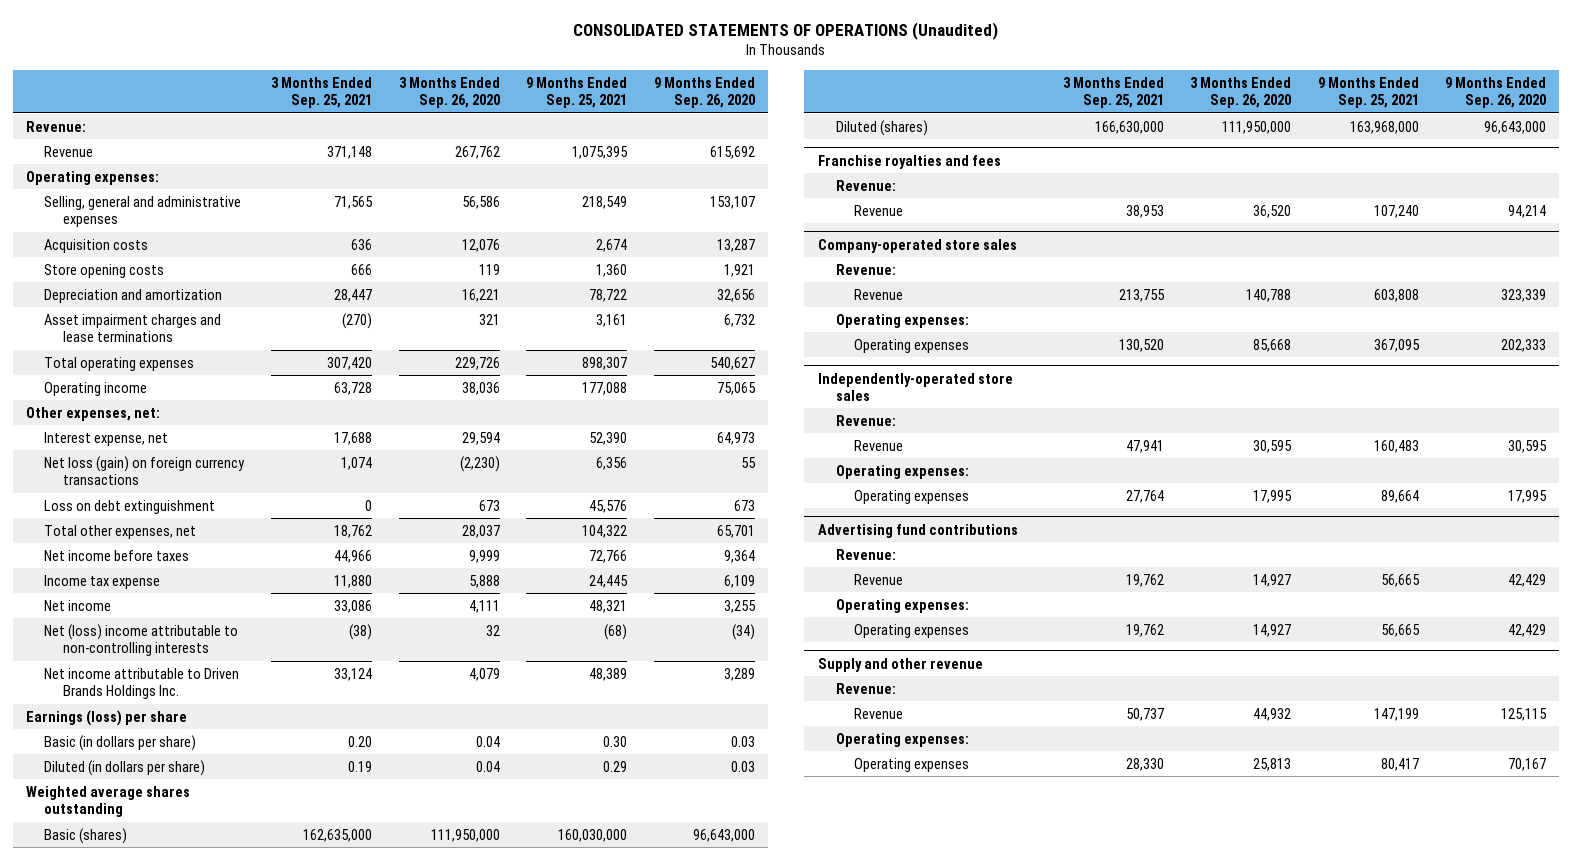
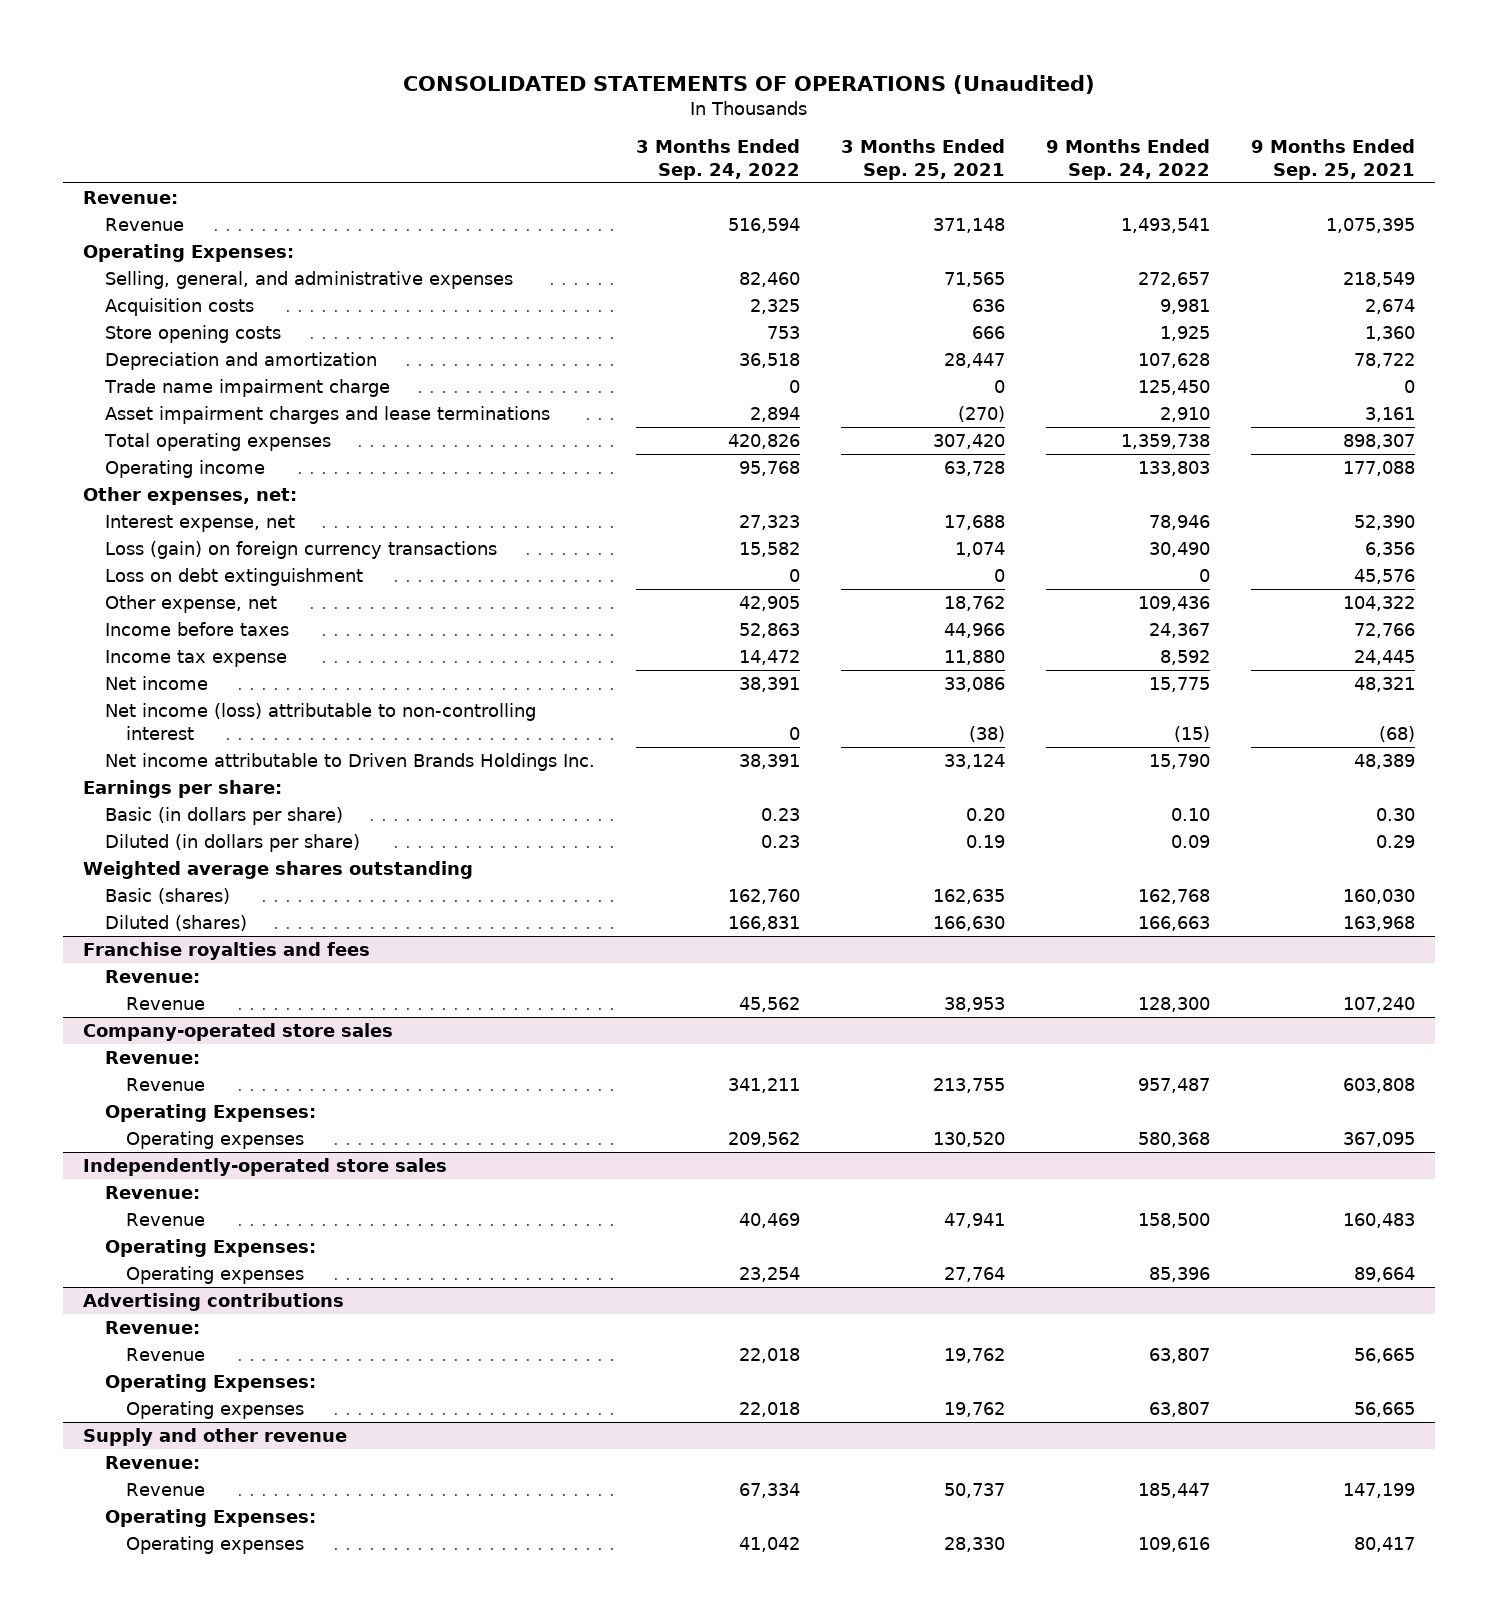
[398,76,500,109] 3 Months Ended Sep. 26, 2020 -> none
[653,76,755,109] 9 Months Ended Sep. 26, 2020 -> none
none -> [635,139,800,180] 3 Months Ended Sep. 24, 2022
none -> [1045,139,1210,180] 9 Months Ended Sep. 24, 2022
[26,170,160,185] Operating expenses: -> [83,244,295,263] Operating Expenses:
[44,195,242,228] Selling, general and administrative expenses -> [104,271,513,290] Selling, general, and administrative expenses
none -> [103,379,390,398] Trade name impairment charge
[44,455,246,486] Net loss (gain) on foreign currency transactions -> [104,541,497,560] Loss (gain) on foreign currency transactions
[44,524,197,539] Total other expenses, net -> [104,595,277,614] Other expense, net
[44,549,190,561] Net income before taxes -> [104,622,289,637] Income before taxes
[44,623,239,657] Net (loss) income attributable to non-controlling interests -> [104,703,536,740] Net income (loss) attributable to non-controlling interest
[26,709,188,726] Earnings (loss) per share -> [83,780,283,799] Earnings per share:
[303,828,373,842] 162,635,000 -> [932,889,1005,905] 162,635
[558,828,628,842] 160,030,000 -> [1342,889,1415,905] 160,030
[1094,120,1164,134] 166,630,000 -> [932,916,1005,932] 166,630
[1349,120,1419,134] 163,968,000 -> [1342,916,1415,932] 163,968
[835,313,969,328] Operating expenses: -> [104,1104,316,1123] Operating Expenses:
[835,464,969,479] Operating expenses: -> [104,1239,316,1258] Operating Expenses:
[817,523,1018,538] Advertising fund contributions -> [83,1293,345,1312] Advertising contributions
[835,598,969,613] Operating expenses: -> [104,1374,316,1393] Operating Expenses:
[835,732,969,747] Operating expenses: -> [104,1509,316,1528] Operating Expenses:

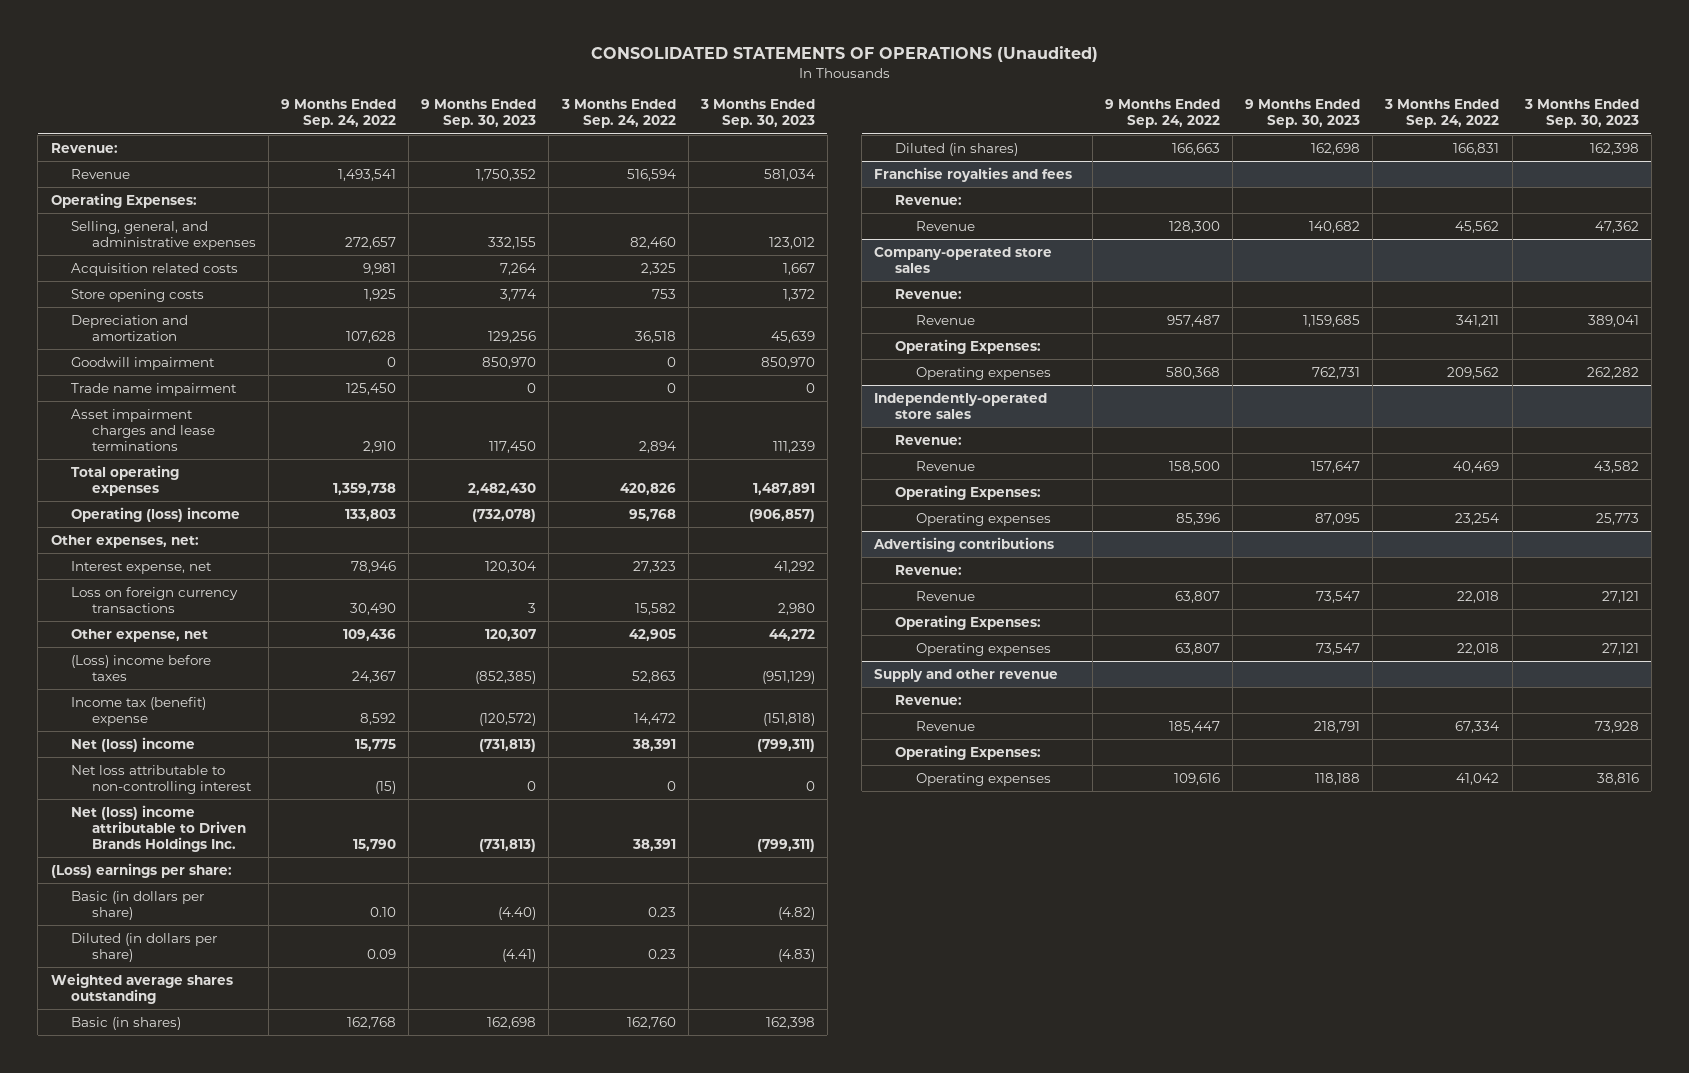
[840,139,1005,180] 3 Months Ended Sep. 25, 2021 -> none
[1250,139,1415,180] 9 Months Ended Sep. 25, 2021 -> none
none -> [421,99,537,129] 9 Months Ended Sep. 30, 2023
none -> [699,99,815,129] 3 Months Ended Sep. 30, 2023
[104,298,254,317] Acquisition costs -> [71,262,239,276] Acquisition related costs
none -> [71,356,216,370] Goodwill impairment
[103,379,390,398] Trade name impairment charge -> [71,382,238,396] Trade name impairment
[104,460,265,479] Operating income -> [71,506,241,522] Operating (loss) income
[104,568,363,587] Loss on debt extinguishment -> none
[104,541,497,560] Loss (gain) on foreign currency transactions -> [71,586,239,613] Loss on foreign currency transactions
[104,622,289,637] Income before taxes -> [71,654,212,681] (Loss) income before taxes
[104,650,287,668] Income tax expense -> [71,696,207,726] Income tax (benefit) expense
[104,676,208,691] Net income -> [71,736,196,752] Net (loss) income
[104,703,536,740] Net income (loss) attributable to non-controlling interest -> [71,764,252,794] Net loss attributable to non-controlling interest
[104,753,595,772] Net income attributable to Driven Brands Holdings Inc. -> [71,804,246,852] Net (loss) income attributable to Driven Brands Holdings Inc.
[83,780,283,799] Earnings per share: -> [50,862,232,878] (Loss) earnings per share:
[104,888,230,905] Basic (shares) -> [71,1016,182,1030] Basic (in shares)
[104,915,247,932] Diluted (shares) -> [895,142,1019,156] Diluted (in shares)

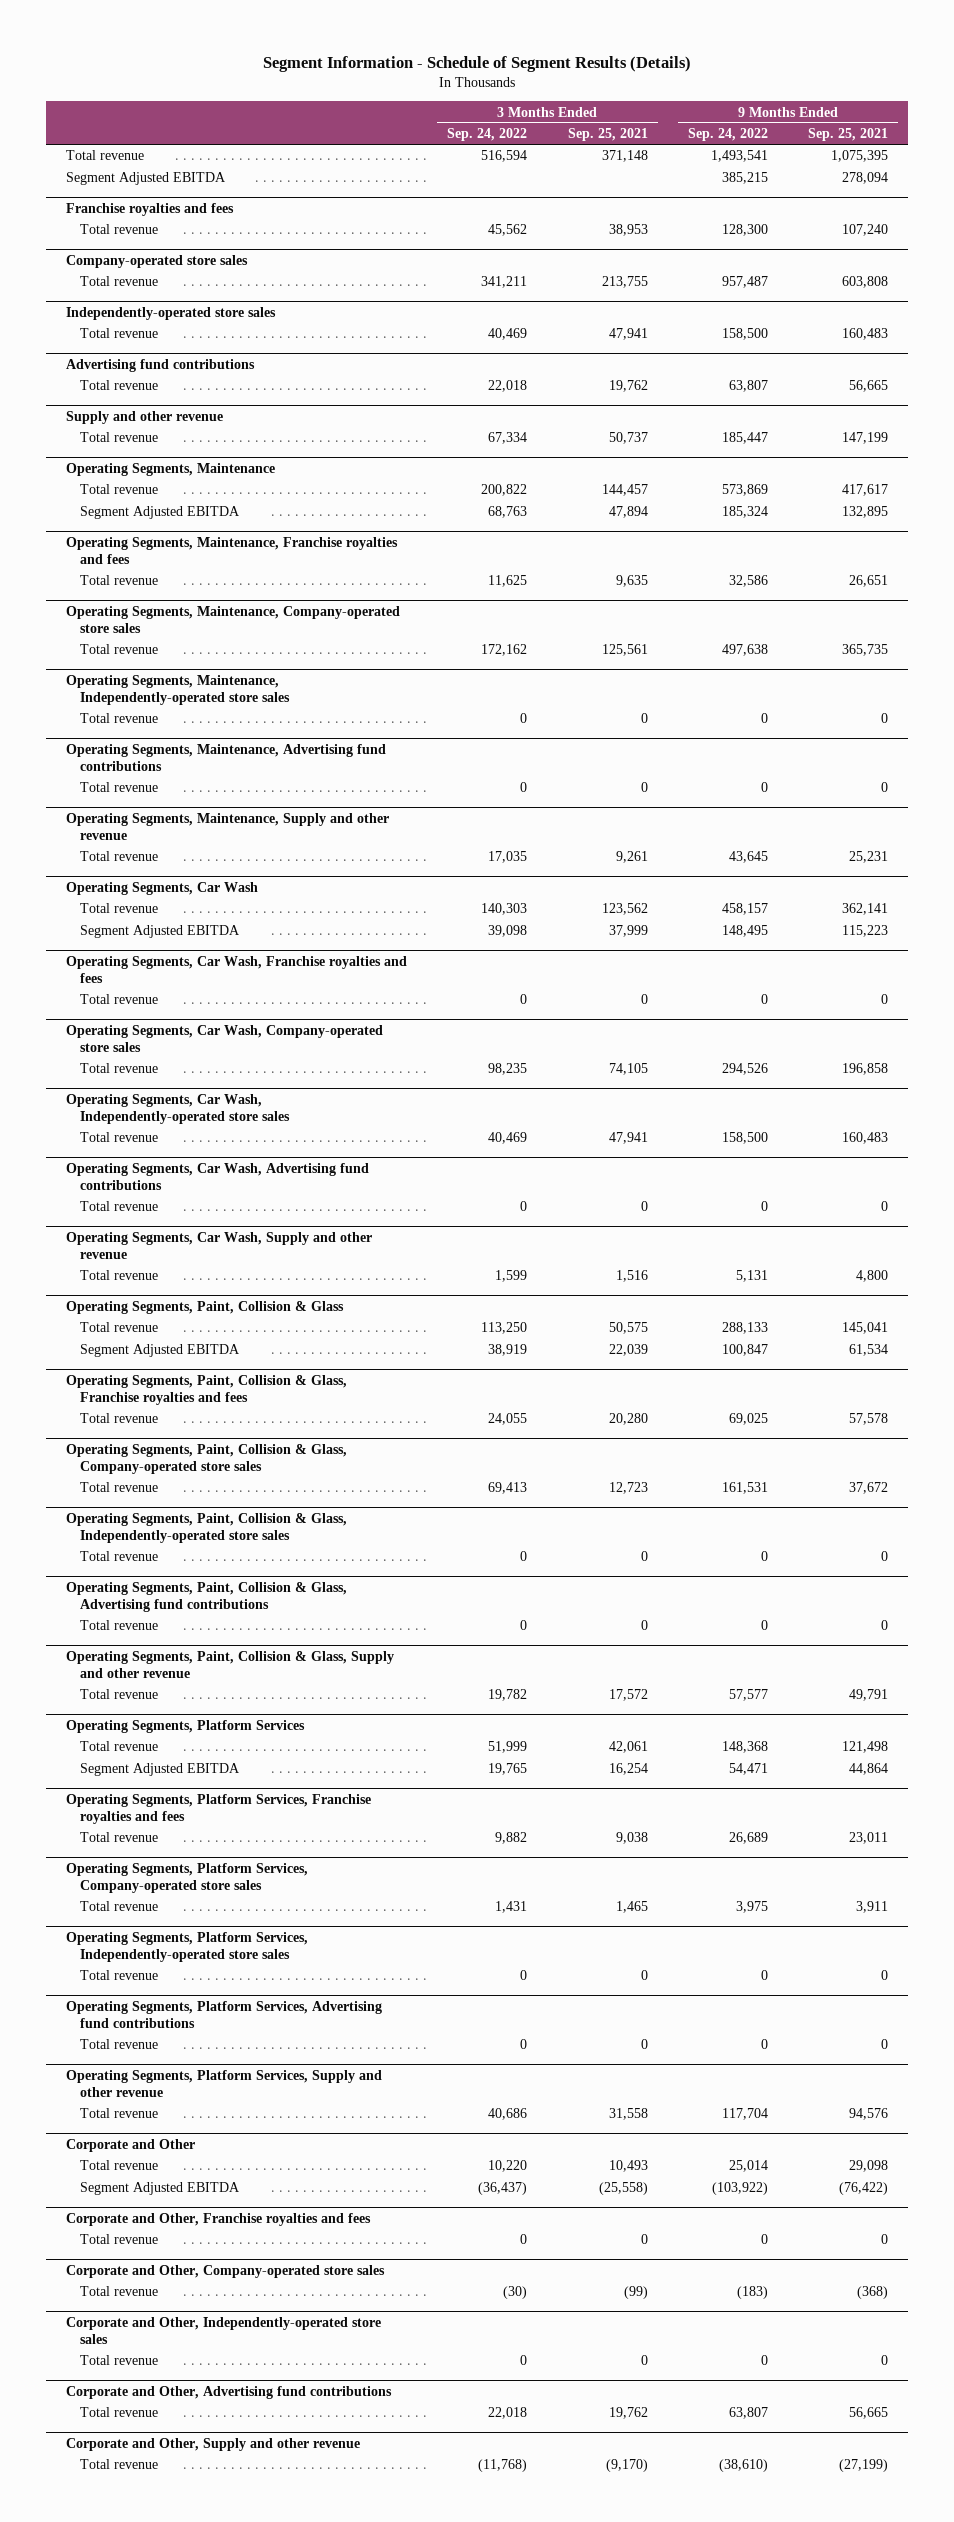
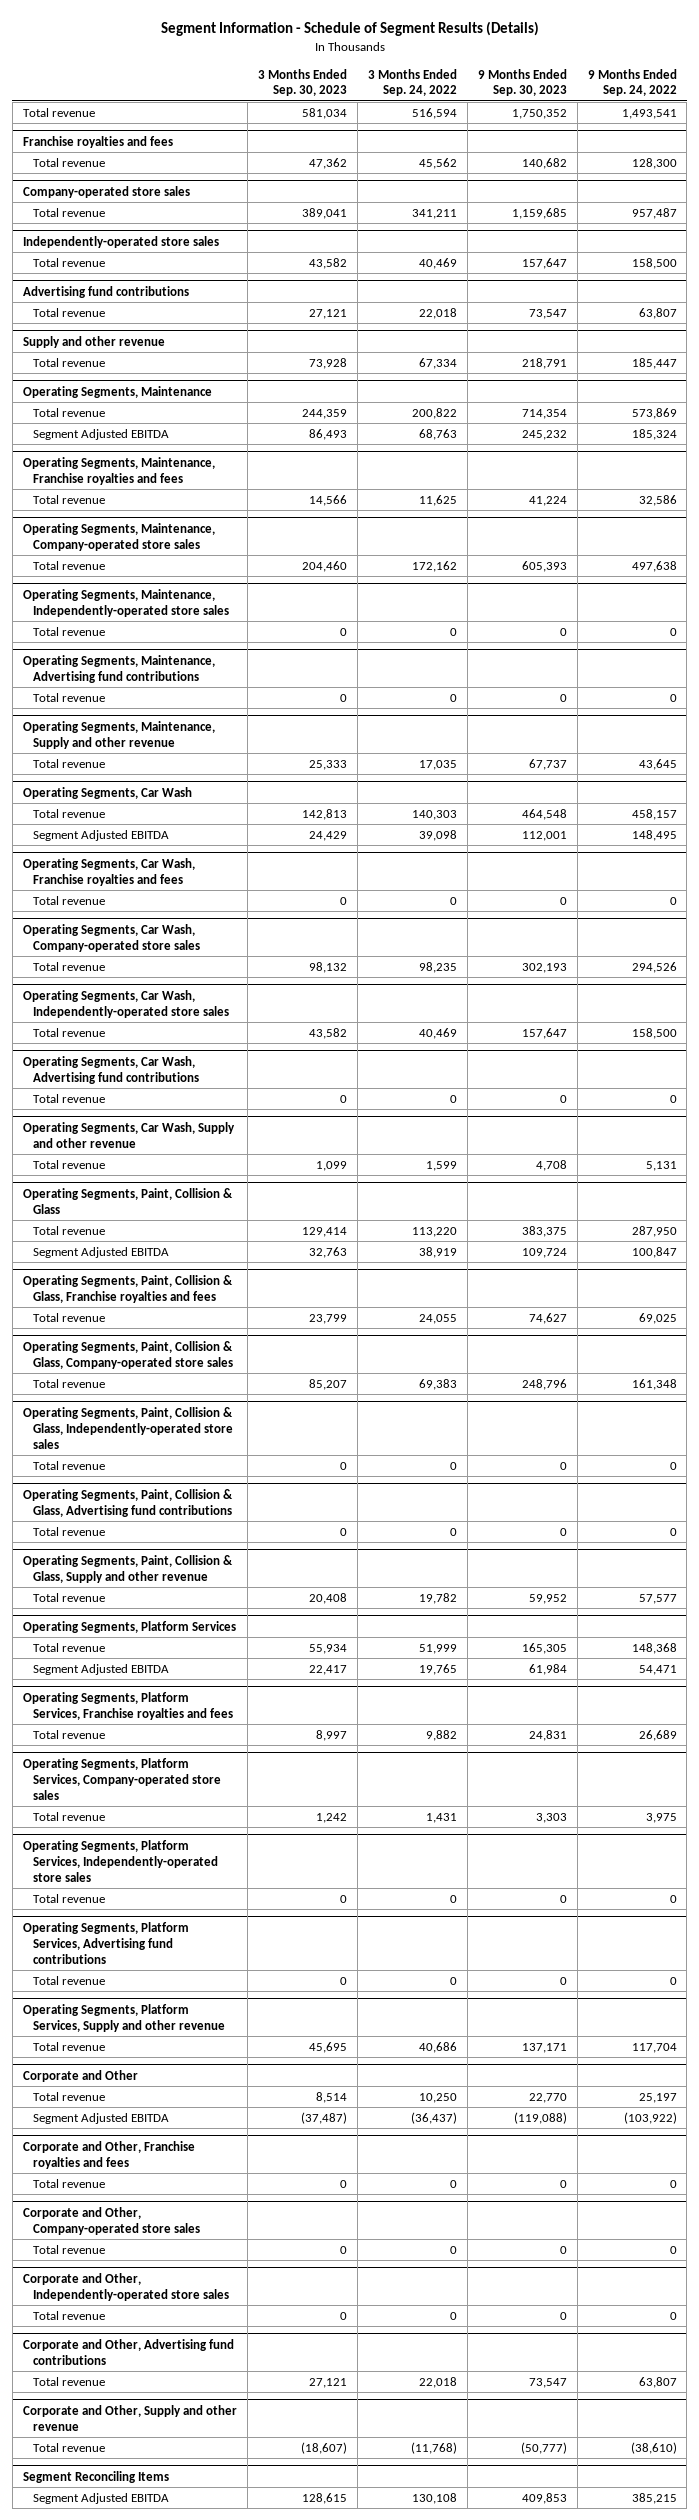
[567,128,648,142] Sep. 25, 2021 -> none
[808,128,889,142] Sep. 25, 2021 -> none
none -> [257,68,347,97] 3 Months Ended Sep. 30, 2023
none -> [477,68,567,97] 9 Months Ended Sep. 30, 2023
[65,172,226,186] Segment Adjusted EBITDA -> none
[481,1322,528,1335] 113,250 -> [411,1226,457,1237] 113,220
[721,1322,768,1335] 288,133 -> [631,1225,677,1237] 287,950
[488,1482,528,1495] 69,413 -> [418,1378,457,1390] 69,383
[721,1482,768,1495] 161,531 -> [631,1378,677,1390] 161,348
[488,2160,528,2173] 10,220 -> [418,2092,457,2103] 10,250
[728,2160,768,2173] 25,014 -> [638,2092,677,2103] 25,197
[503,2286,528,2300] (30) -> [449,2245,457,2254] 0
[736,2286,768,2300] (183) -> [669,2245,677,2254] 0
none -> [22,2470,169,2483] Segment Reconciling Items
none -> [32,2492,169,2504] Segment Adjusted EBITDA

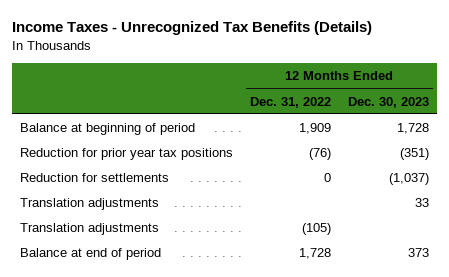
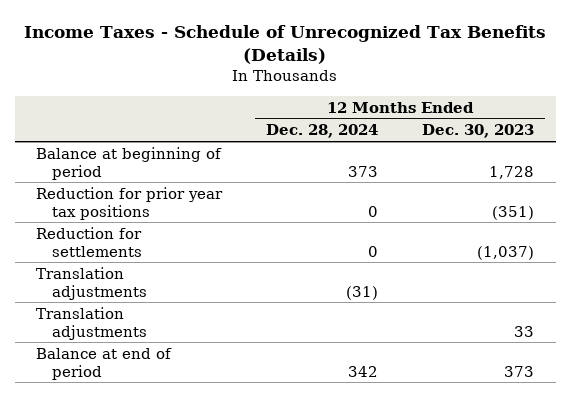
[11,21,372,36] Income Taxes - Unrecognized Tax Benefits (Details) -> [24,24,547,64] Income Taxes - Schedule of Unrecognized Tax Benefits (Details)
[250,96,332,108] Dec. 31, 2022 -> none
none -> [266,124,379,139] Dec. 28, 2024
[20,198,160,211] Translation adjustments -> [36,306,148,340] Translation adjustments

